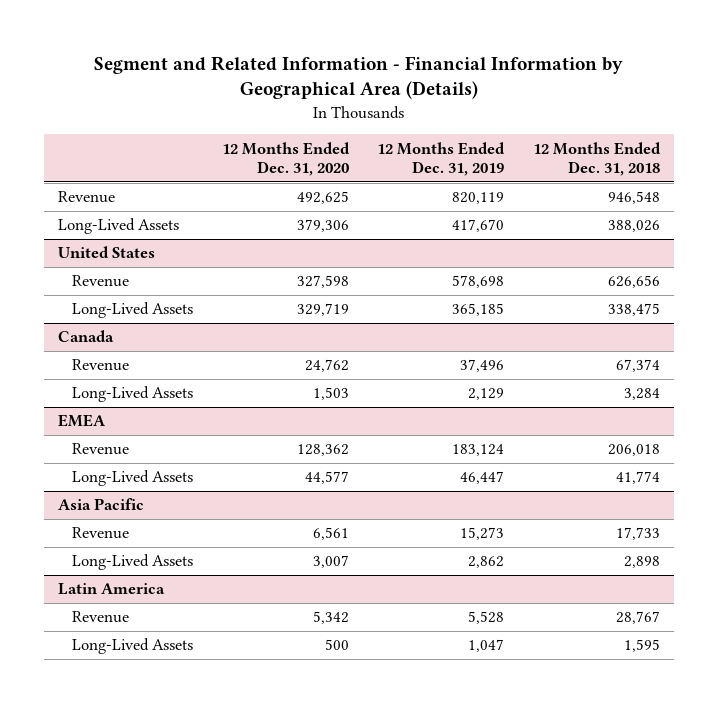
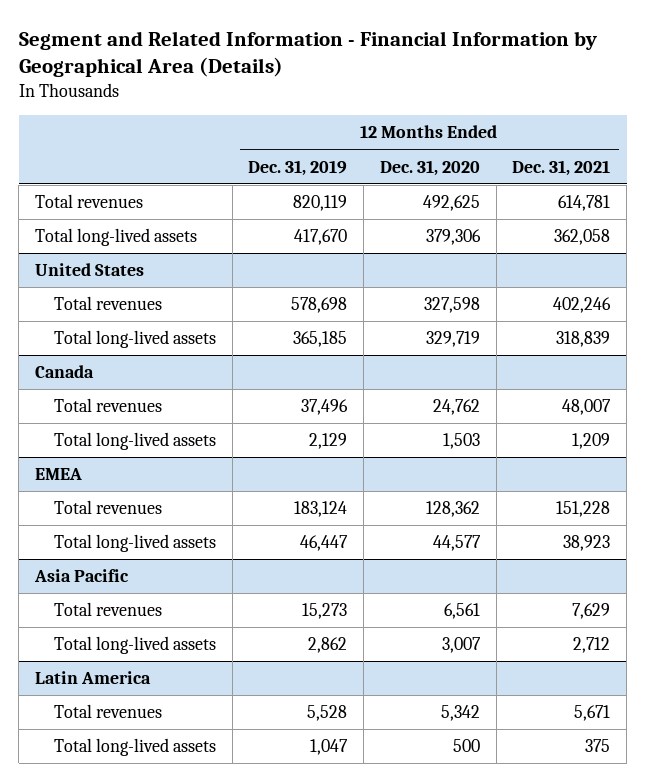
[532,141,661,177] 12 Months Ended Dec. 31, 2018 -> none
none -> [512,159,611,176] Dec. 31, 2021
[57,191,115,204] Revenue -> [34,194,143,209] Total revenues
[57,218,179,235] Long-Lived Assets -> [34,228,197,247] Total long-lived assets
[72,275,130,288] Revenue -> [53,296,162,311] Total revenues
[72,302,194,319] Long-Lived Assets -> [53,330,216,349] Total long-lived assets
[72,359,130,372] Revenue -> [53,398,162,413] Total revenues
[72,386,194,403] Long-Lived Assets -> [53,432,216,451] Total long-lived assets
[72,443,130,456] Revenue -> [53,500,162,515] Total revenues
[72,470,194,487] Long-Lived Assets -> [53,534,216,553] Total long-lived assets
[72,527,130,540] Revenue -> [53,602,162,617] Total revenues
[72,554,194,571] Long-Lived Assets -> [53,636,216,655] Total long-lived assets
[72,611,130,624] Revenue -> [53,704,162,719] Total revenues
[72,638,194,655] Long-Lived Assets -> [53,738,216,757] Total long-lived assets

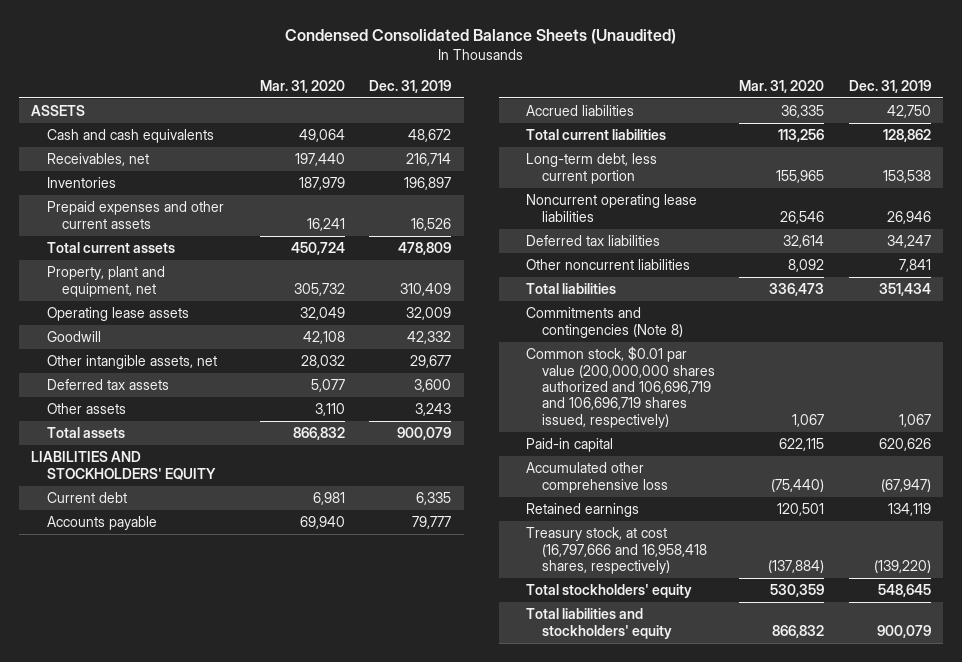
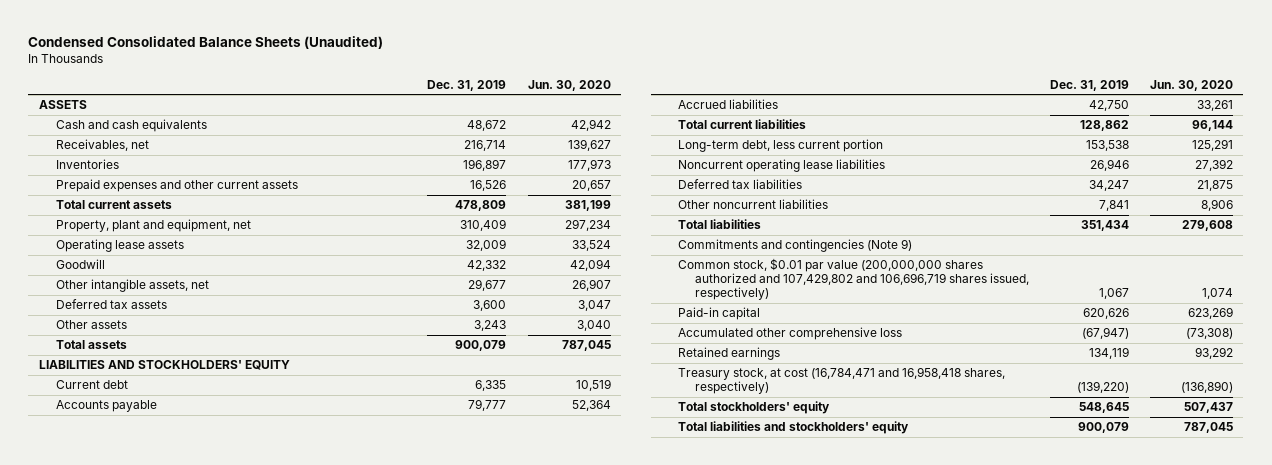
[259,79,345,93] Mar. 31, 2020 -> none
none -> [527,79,611,91] Jun. 30, 2020
[526,307,683,338] Commitments and contingencies (Note 8) -> [677,239,912,253] Commitments and contingencies (Note 9)
[526,346,715,428] Common stock, $0.01 par value (200,000,000 shares authorized and 106,696,719 and 106,696,719 shares issued, respectively) -> [677,258,1029,301] Common stock, $0.01 par value (200,000,000 shares authorized and 107,429,802 and 106,696,719 shares issued, respectively)
[526,527,707,574] Treasury stock, at cost (16,797,666 and 16,958,418 shares, respectively) -> [677,367,1005,395] Treasury stock, at cost (16,784,471 and 16,958,418 shares, respectively)

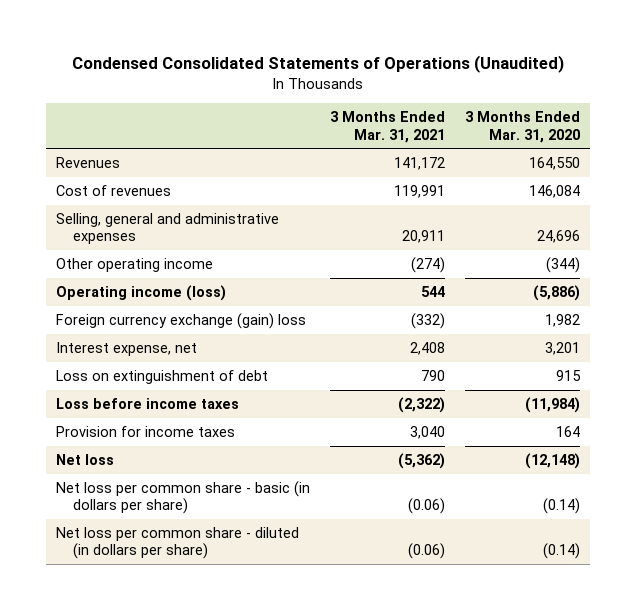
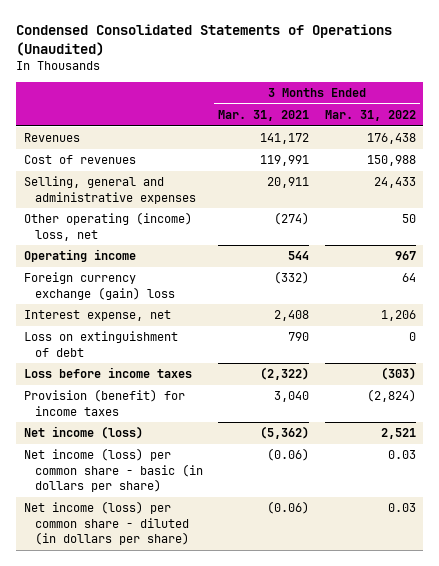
[464,111,580,143] 3 Months Ended Mar. 31, 2020 -> none
none -> [324,110,416,122] Mar. 31, 2022
[56,258,214,273] Other operating income -> [23,212,192,241] Other operating (income) loss, net
[56,285,227,302] Operating income (loss) -> [23,249,136,263] Operating income
[56,426,236,438] Provision for income taxes -> [23,389,185,416] Provision (benefit) for income taxes
[56,454,115,466] Net loss -> [23,426,143,440] Net income (loss)
[56,481,311,515] Net loss per common share - basic (in dollars per share) -> [23,448,203,493] Net income (loss) per common share - basic (in dollars per share)
[56,527,300,560] Net loss per common share - diluted (in dollars per share) -> [23,501,189,546] Net income (loss) per common share - diluted (in dollars per share)

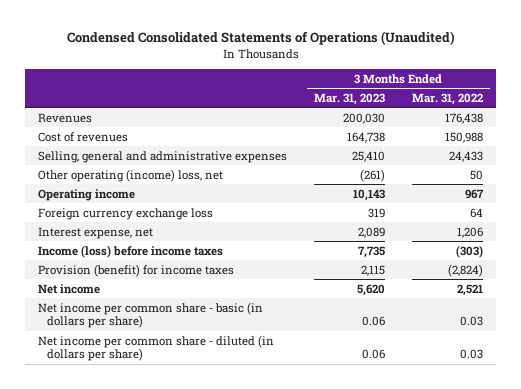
[218,110,310,122] Mar. 31, 2021 -> none
none -> [314,92,386,105] Mar. 31, 2023
[23,272,175,300] Foreign currency exchange (gain) loss -> [38,207,214,220] Foreign currency exchange loss
[23,331,178,357] Loss on extinguishment of debt -> none
[23,367,192,379] Loss before income taxes -> [38,244,224,258] Income (loss) before income taxes
[23,426,143,440] Net income (loss) -> [38,283,101,294] Net income
[23,448,203,493] Net income (loss) per common share - basic (in dollars per share) -> [38,301,264,329] Net income per common share - basic (in dollars per share)
[23,501,189,546] Net income (loss) per common share - diluted (in dollars per share) -> [38,334,275,362] Net income per common share - diluted (in dollars per share)

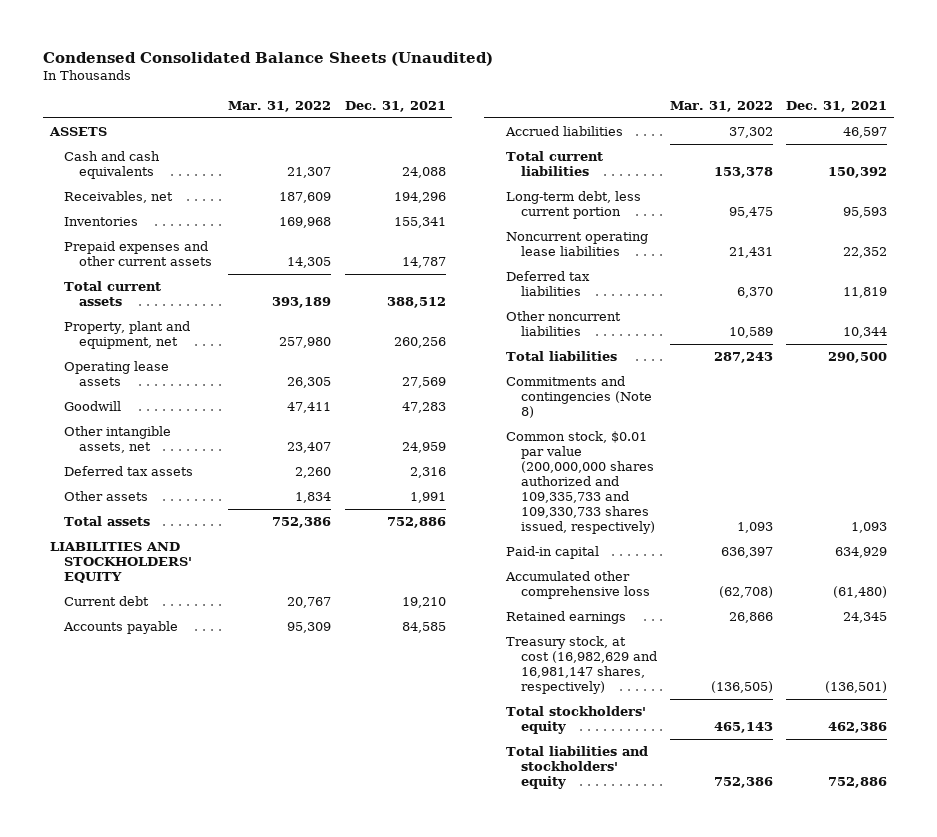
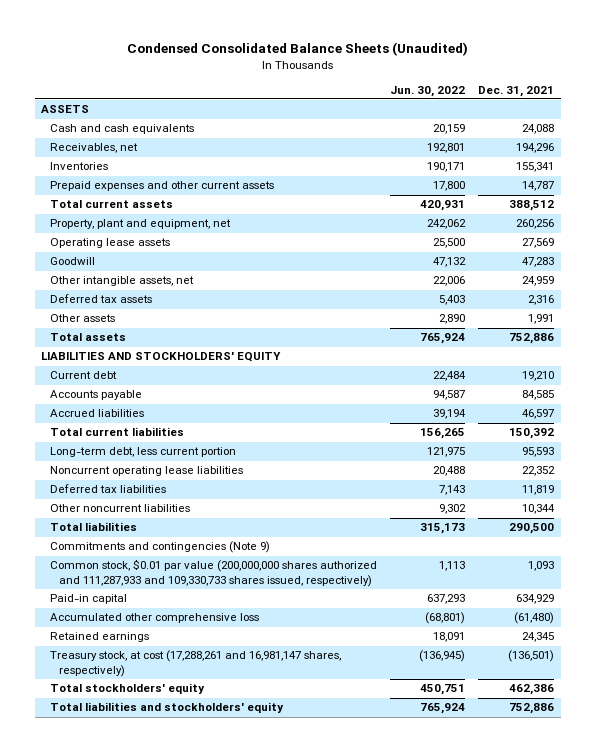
[228,101,332,113] Mar. 31, 2022 -> none
none -> [389,85,465,97] Jun. 30, 2022
[505,375,652,419] Commitments and contingencies (Note 8) -> [49,541,270,554] Commitments and contingencies (Note 9)
[505,430,655,535] Common stock, $0.01 par value (200,000,000 shares authorized and 109,335,733 and 109,330,733 shares issued, respectively) -> [49,559,377,588] Common stock, $0.01 par value (200,000,000 shares authorized and 111,287,933 and 109,330,733 shares issued, respectively)
[505,635,657,695] Treasury stock, at cost (16,982,629 and 16,981,147 shares, respectively) -> [49,650,341,678] Treasury stock, at cost (17,288,261 and 16,981,147 shares, respectively)

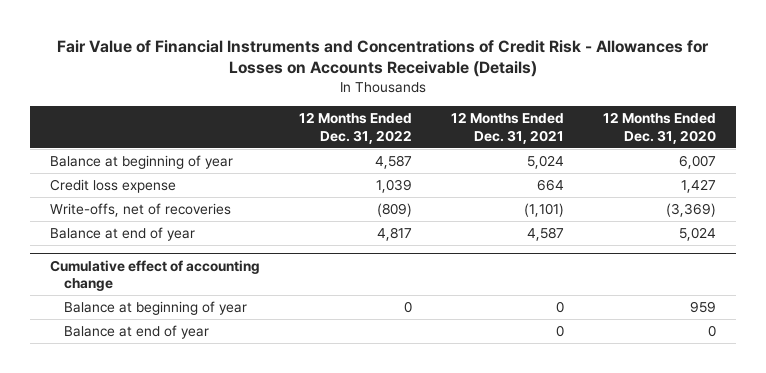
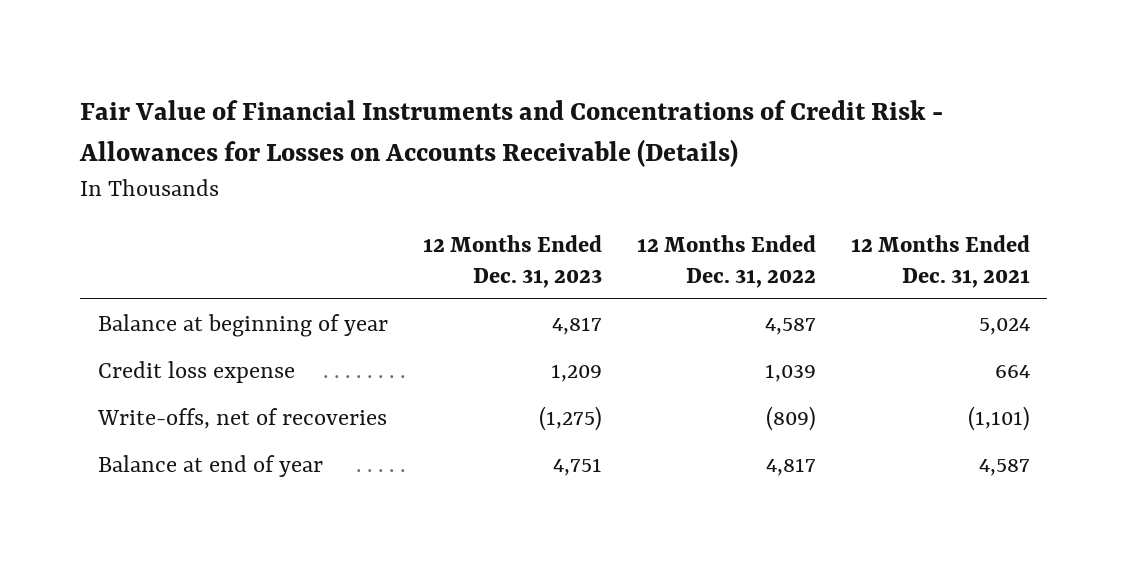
[603,112,717,144] 12 Months Ended Dec. 31, 2020 -> none
none -> [422,235,602,288] 12 Months Ended Dec. 31, 2023
[49,259,260,291] Cumulative effect of accounting change -> none
[63,301,247,316] Balance at beginning of year -> none
[63,325,209,340] Balance at end of year -> none

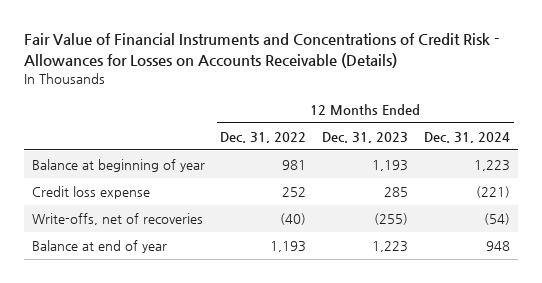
[850,235,1030,288] 12 Months Ended Dec. 31, 2021 -> none
none -> [423,132,510,144] Dec. 31, 2024
[551,316,602,335] 4,817 -> [372,160,409,172] 1,193
[764,317,816,335] 4,587 -> [282,160,307,171] 981
[550,363,602,382] 1,209 -> [384,187,409,198] 285
[764,363,816,382] 1,039 -> [282,187,307,198] 252
[538,405,602,431] (1,275) -> [374,213,409,226] (255)
[765,405,816,431] (809) -> [280,213,307,226] (40)
[552,457,602,476] 4,751 -> [372,241,409,253] 1,223
[765,457,816,476] 4,817 -> [270,241,307,253] 1,193

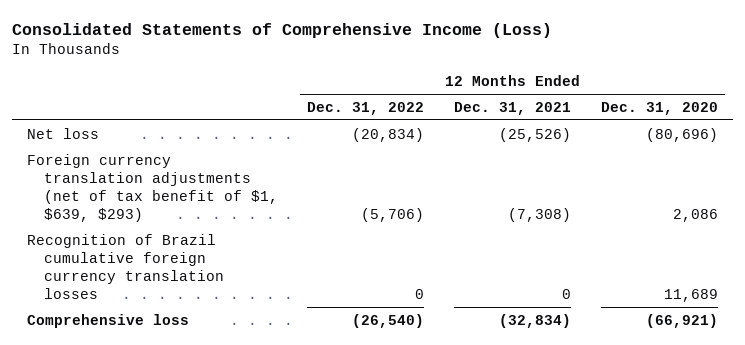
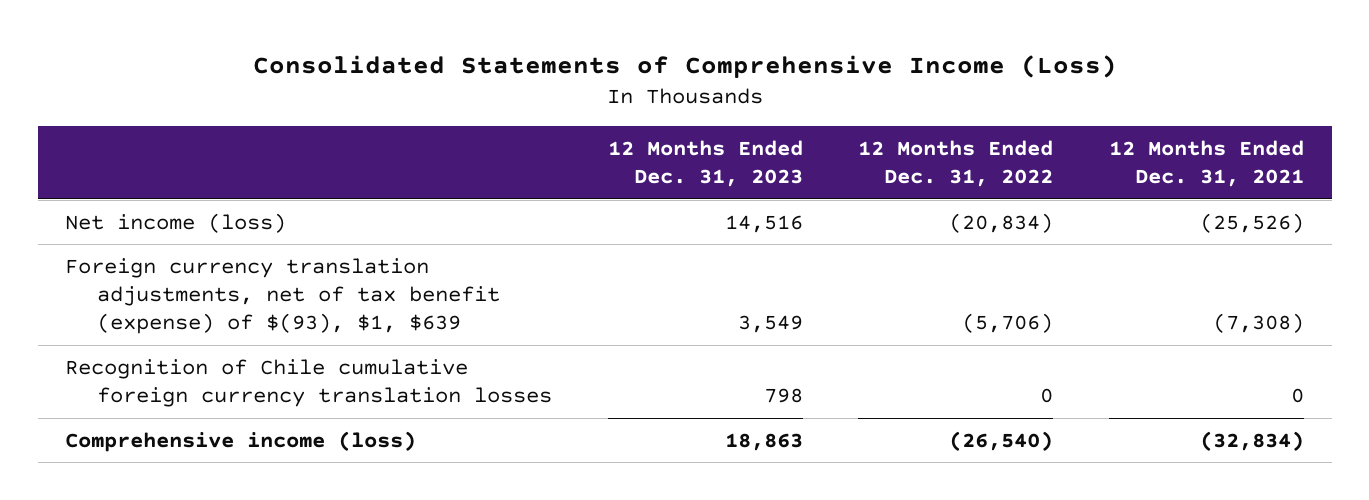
[600,101,718,115] Dec. 31, 2020 -> none
none -> [607,139,803,188] 12 Months Ended Dec. 31, 2023
[27,127,100,139] Net loss -> [65,212,287,233] Net income (loss)
[27,153,278,222] Foreign currency translation adjustments (net of tax benefit of $1, $639, $293) -> [65,257,501,335] Foreign currency translation adjustments, net of tax benefit (expense) of $(93), $1, $639
[27,233,224,299] Recognition of Brazil cumulative foreign currency translation losses -> [65,358,553,408] Recognition of Chile cumulative foreign currency translation losses
[27,313,190,328] Comprehensive loss -> [65,430,417,452] Comprehensive income (loss)

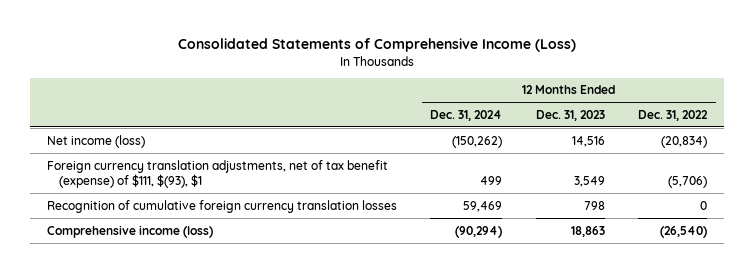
[1108,139,1304,188] 12 Months Ended Dec. 31, 2021 -> none
none -> [430,110,503,122] Dec. 31, 2024
[65,257,501,335] Foreign currency translation adjustments, net of tax benefit (expense) of $(93), $1, $639 -> [46,159,388,189] Foreign currency translation adjustments, net of tax benefit (expense) of $111, $(93), $1
[65,358,553,408] Recognition of Chile cumulative foreign currency translation losses -> [46,199,397,213] Recognition of cumulative foreign currency translation losses

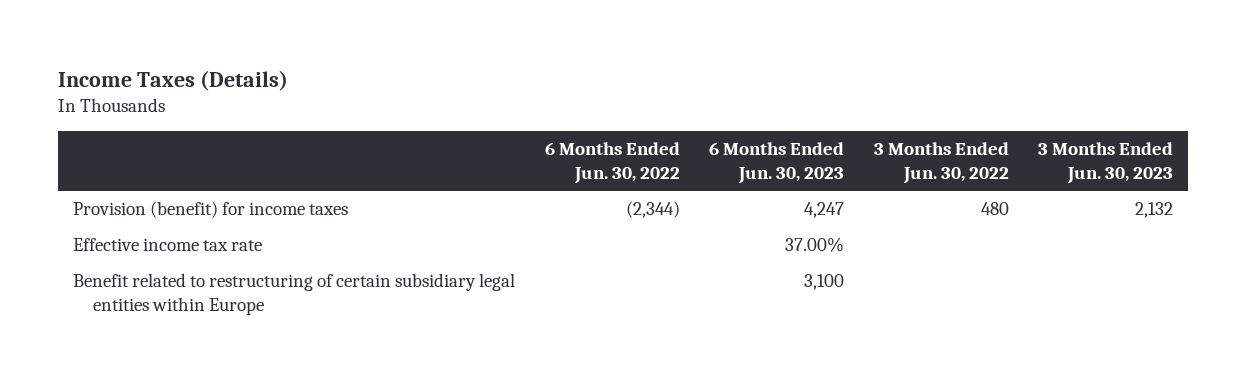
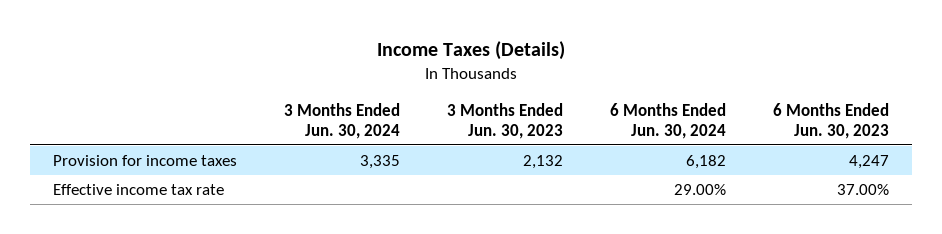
[544,142,680,184] 6 Months Ended Jun. 30, 2022 -> none
[873,142,1009,184] 3 Months Ended Jun. 30, 2022 -> none
none -> [284,103,401,139] 3 Months Ended Jun. 30, 2024
none -> [609,103,726,139] 6 Months Ended Jun. 30, 2024
[72,201,348,219] Provision (benefit) for income taxes -> [53,155,238,167] Provision for income taxes
[72,273,515,315] Benefit related to restructuring of certain subsidiary legal entities within Europe -> none

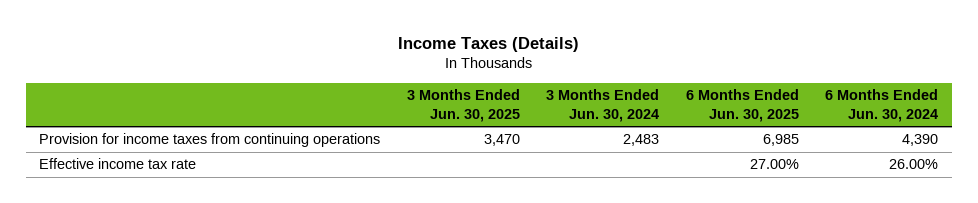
[446,103,563,139] 3 Months Ended Jun. 30, 2023 -> none
[772,103,889,139] 6 Months Ended Jun. 30, 2023 -> none
none -> [406,89,520,122] 3 Months Ended Jun. 30, 2025
none -> [685,89,799,122] 6 Months Ended Jun. 30, 2025
[53,155,238,167] Provision for income taxes -> [39,133,381,148] Provision for income taxes from continuing operations
[360,155,401,170] 3,335 -> [623,134,660,147] 2,483
[685,155,726,170] 6,182 -> [902,134,939,147] 4,390
[673,184,726,196] 29.00% -> [889,159,939,170] 26.00%

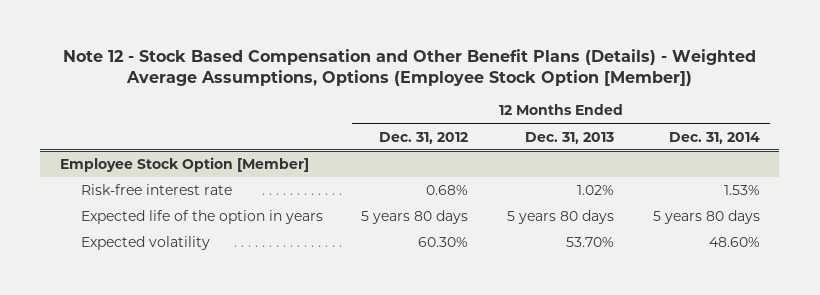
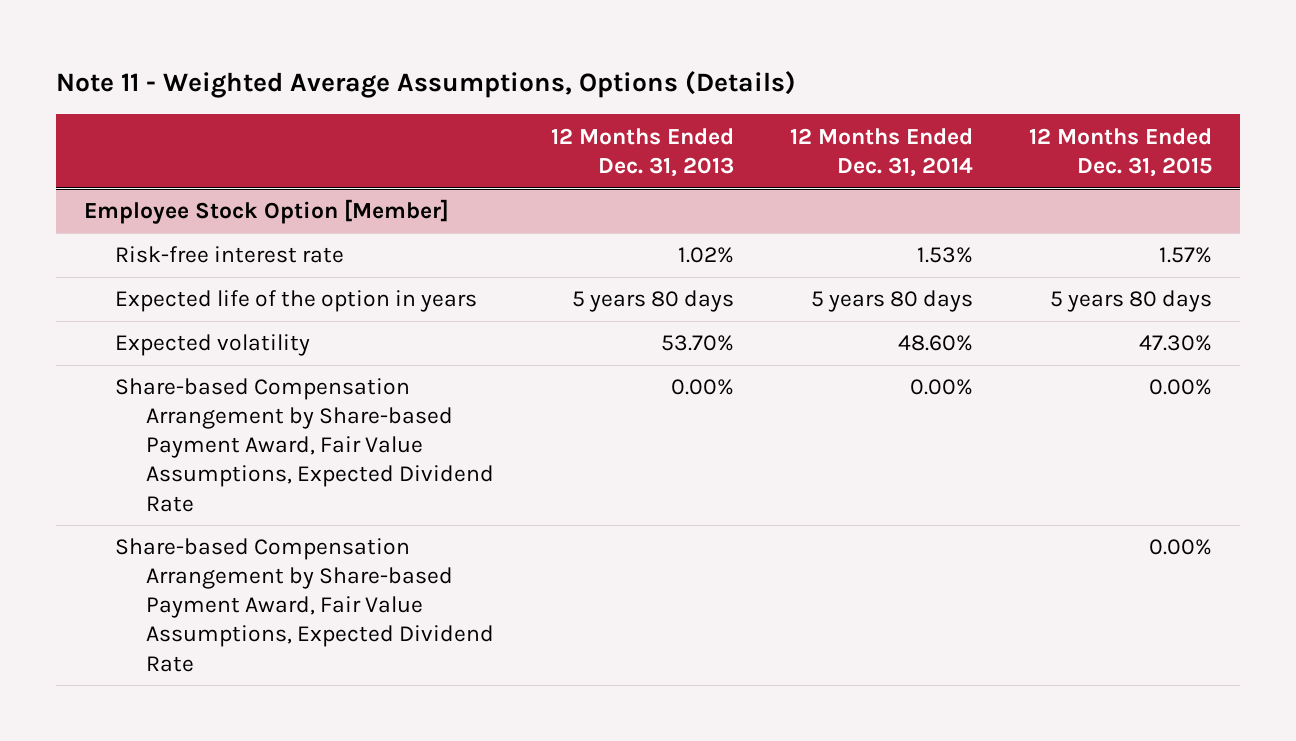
[62,48,756,87] Note 12 - Stock Based Compensation and Other Benefit Plans (Details) - Weighted Average Assumptions, Options (Employee Stock Option [Member]) -> [55,71,796,99] Note 11 - Weighted Average Assumptions, Options (Details)
[379,131,469,144] Dec. 31, 2012 -> none
none -> [1028,127,1212,177] 12 Months Ended Dec. 31, 2015
none -> [115,378,495,512] Share-based Compensation Arrangement by Share-based Payment Award, Fair Value Assumptions, Expected Dividend Rate
none -> [115,538,495,672] Share-based Compensation Arrangement by Share-based Payment Award, Fair Value Assumptions, Expected Dividend Rate

